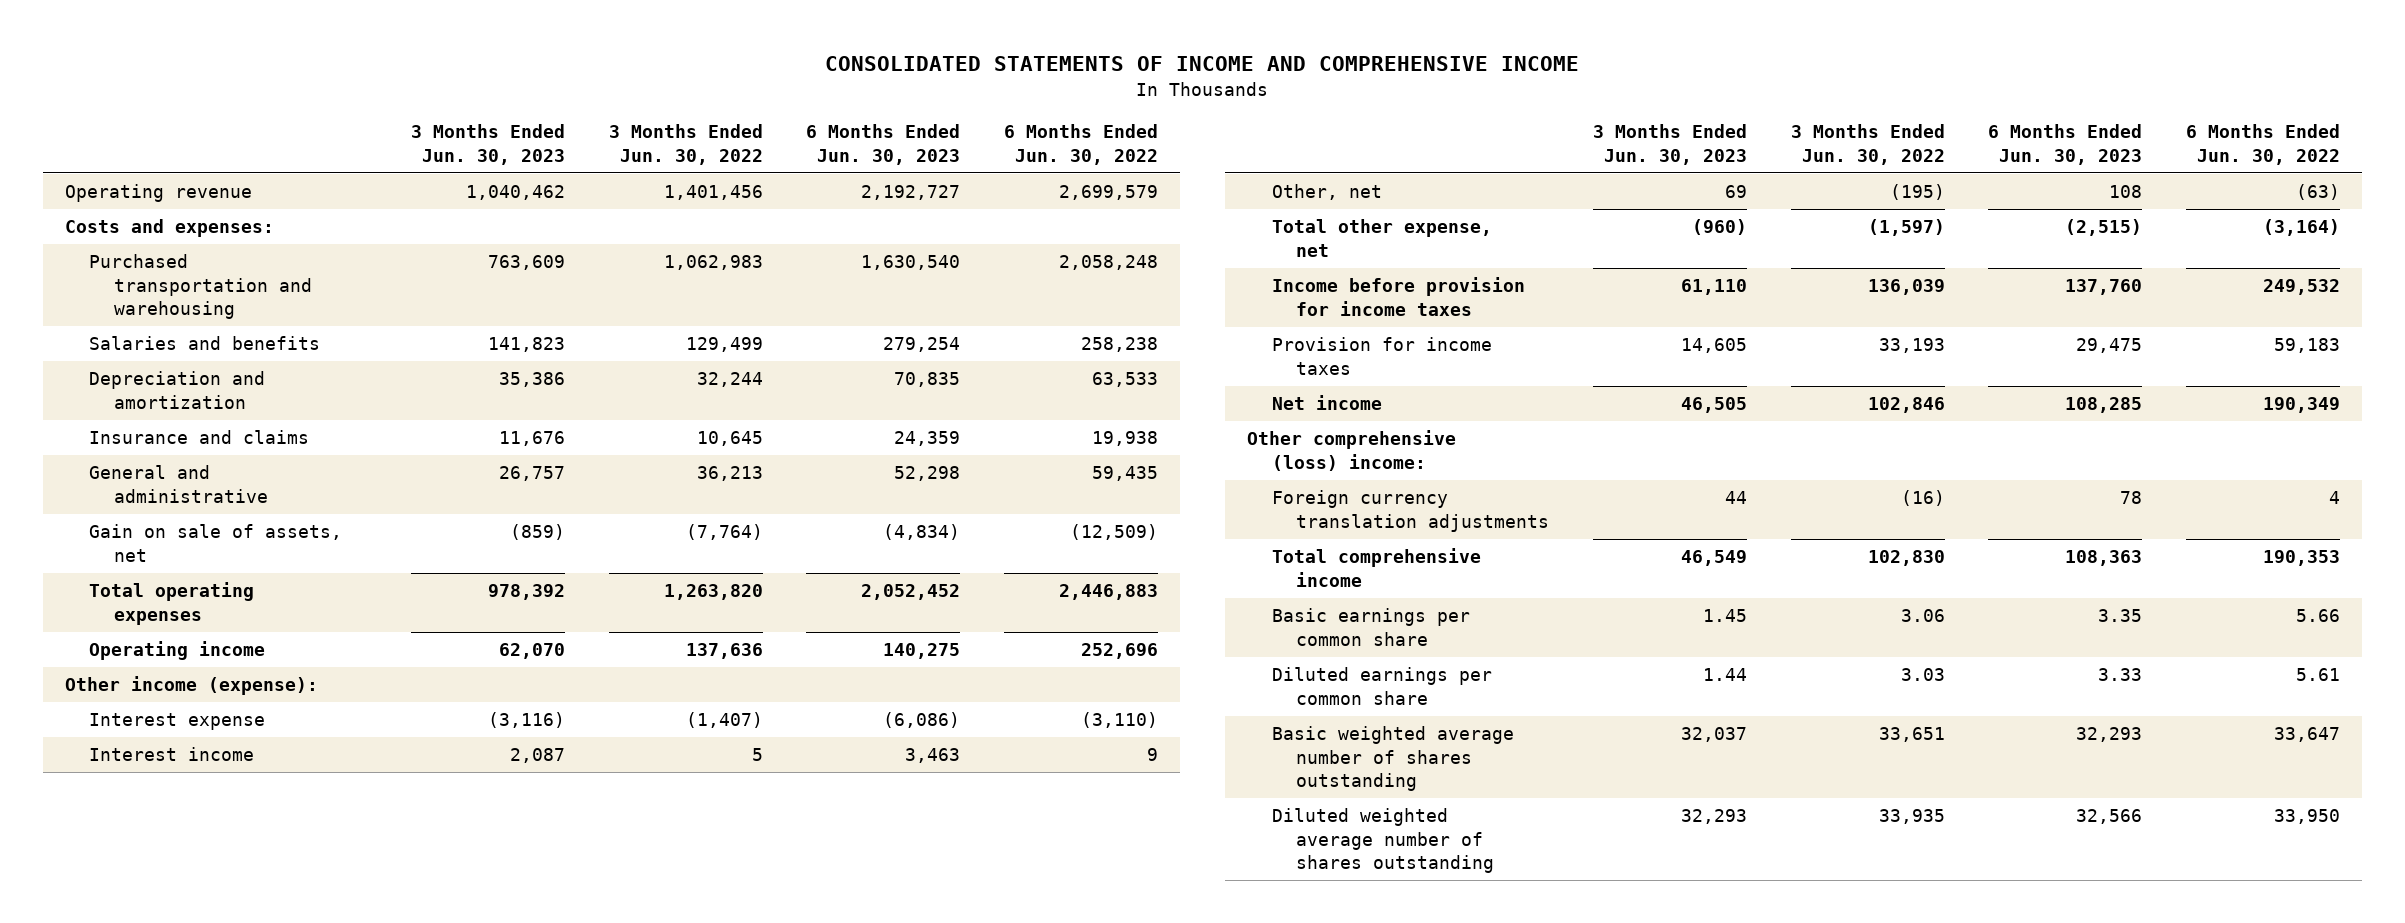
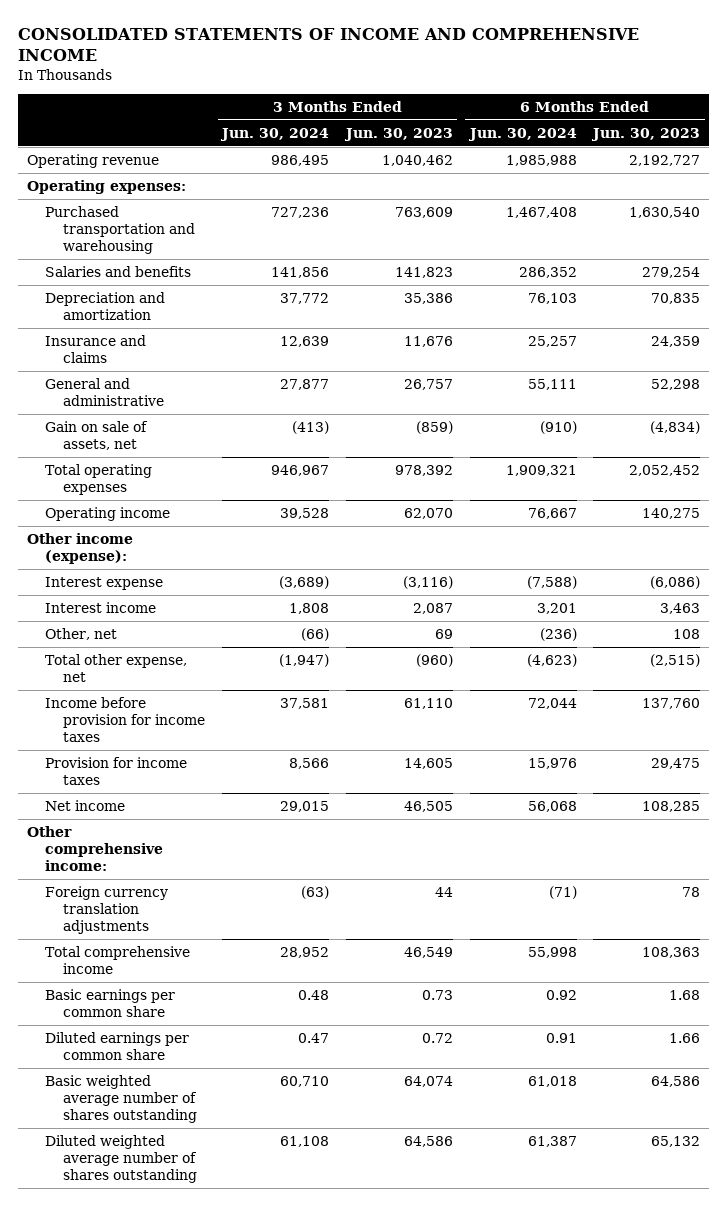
[608,124,763,165] 3 Months Ended Jun. 30, 2022 -> none
[1003,124,1158,165] 6 Months Ended Jun. 30, 2022 -> none
none -> [220,127,330,141] Jun. 30, 2024
none -> [467,127,577,141] Jun. 30, 2024
[64,219,274,238] Costs and expenses: -> [26,180,186,195] Operating expenses:
[1246,430,1456,471] Other comprehensive (loss) income: -> [26,826,164,872] Other comprehensive income:
[1703,609,1748,623] 1.45 -> [421,990,453,1001] 0.73
[2098,609,2143,623] 3.35 -> [669,990,701,1001] 1.68
[1703,668,1748,682] 1.44 -> [421,1033,453,1044] 0.72
[2098,668,2143,682] 3.33 -> [669,1033,701,1044] 1.66
[1681,727,1748,743] 32,037 -> [403,1076,453,1088] 64,074
[2076,727,2143,743] 32,293 -> [651,1076,701,1088] 64,586
[1681,809,1748,825] 32,293 -> [403,1136,453,1148] 64,586
[2076,809,2143,825] 32,566 -> [651,1136,701,1148] 65,132

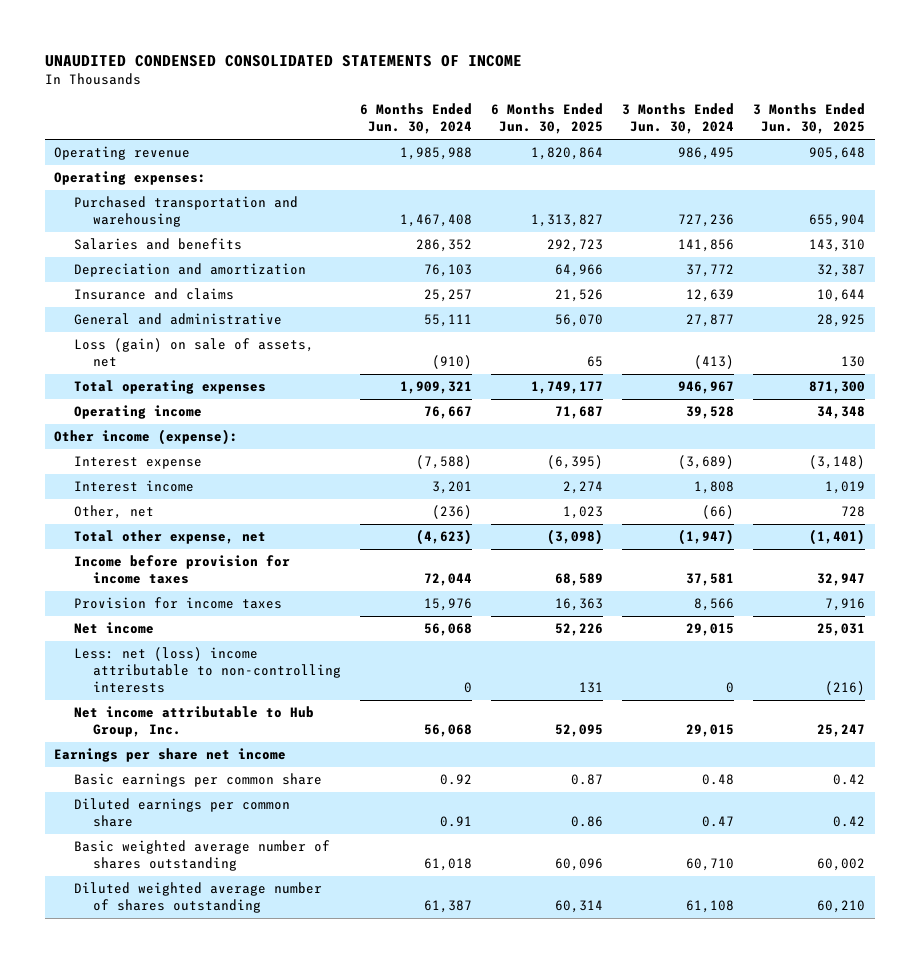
[18,27,640,62] CONSOLIDATED STATEMENTS OF INCOME AND COMPREHENSIVE INCOME -> [44,54,522,67] UNAUDITED CONDENSED CONSOLIDATED STATEMENTS OF INCOME
[343,127,453,141] Jun. 30, 2023 -> none
[591,127,701,141] Jun. 30, 2023 -> none
none -> [491,103,604,135] 6 Months Ended Jun. 30, 2025
none -> [753,103,866,135] 3 Months Ended Jun. 30, 2025
[45,421,149,451] Gain on sale of assets, net -> [73,338,314,368] Loss (gain) on sale of assets, net
[26,826,164,872] Other comprehensive income: -> none
[45,886,169,935] Foreign currency translation adjustments -> none
[45,946,191,975] Total comprehensive income -> none
none -> [73,647,342,694] Less: net (loss) income attributable to non-controlling interests
none -> [73,706,314,738] Net income attributable to Hub Group, Inc.
none -> [54,748,287,763] Earnings per share net income

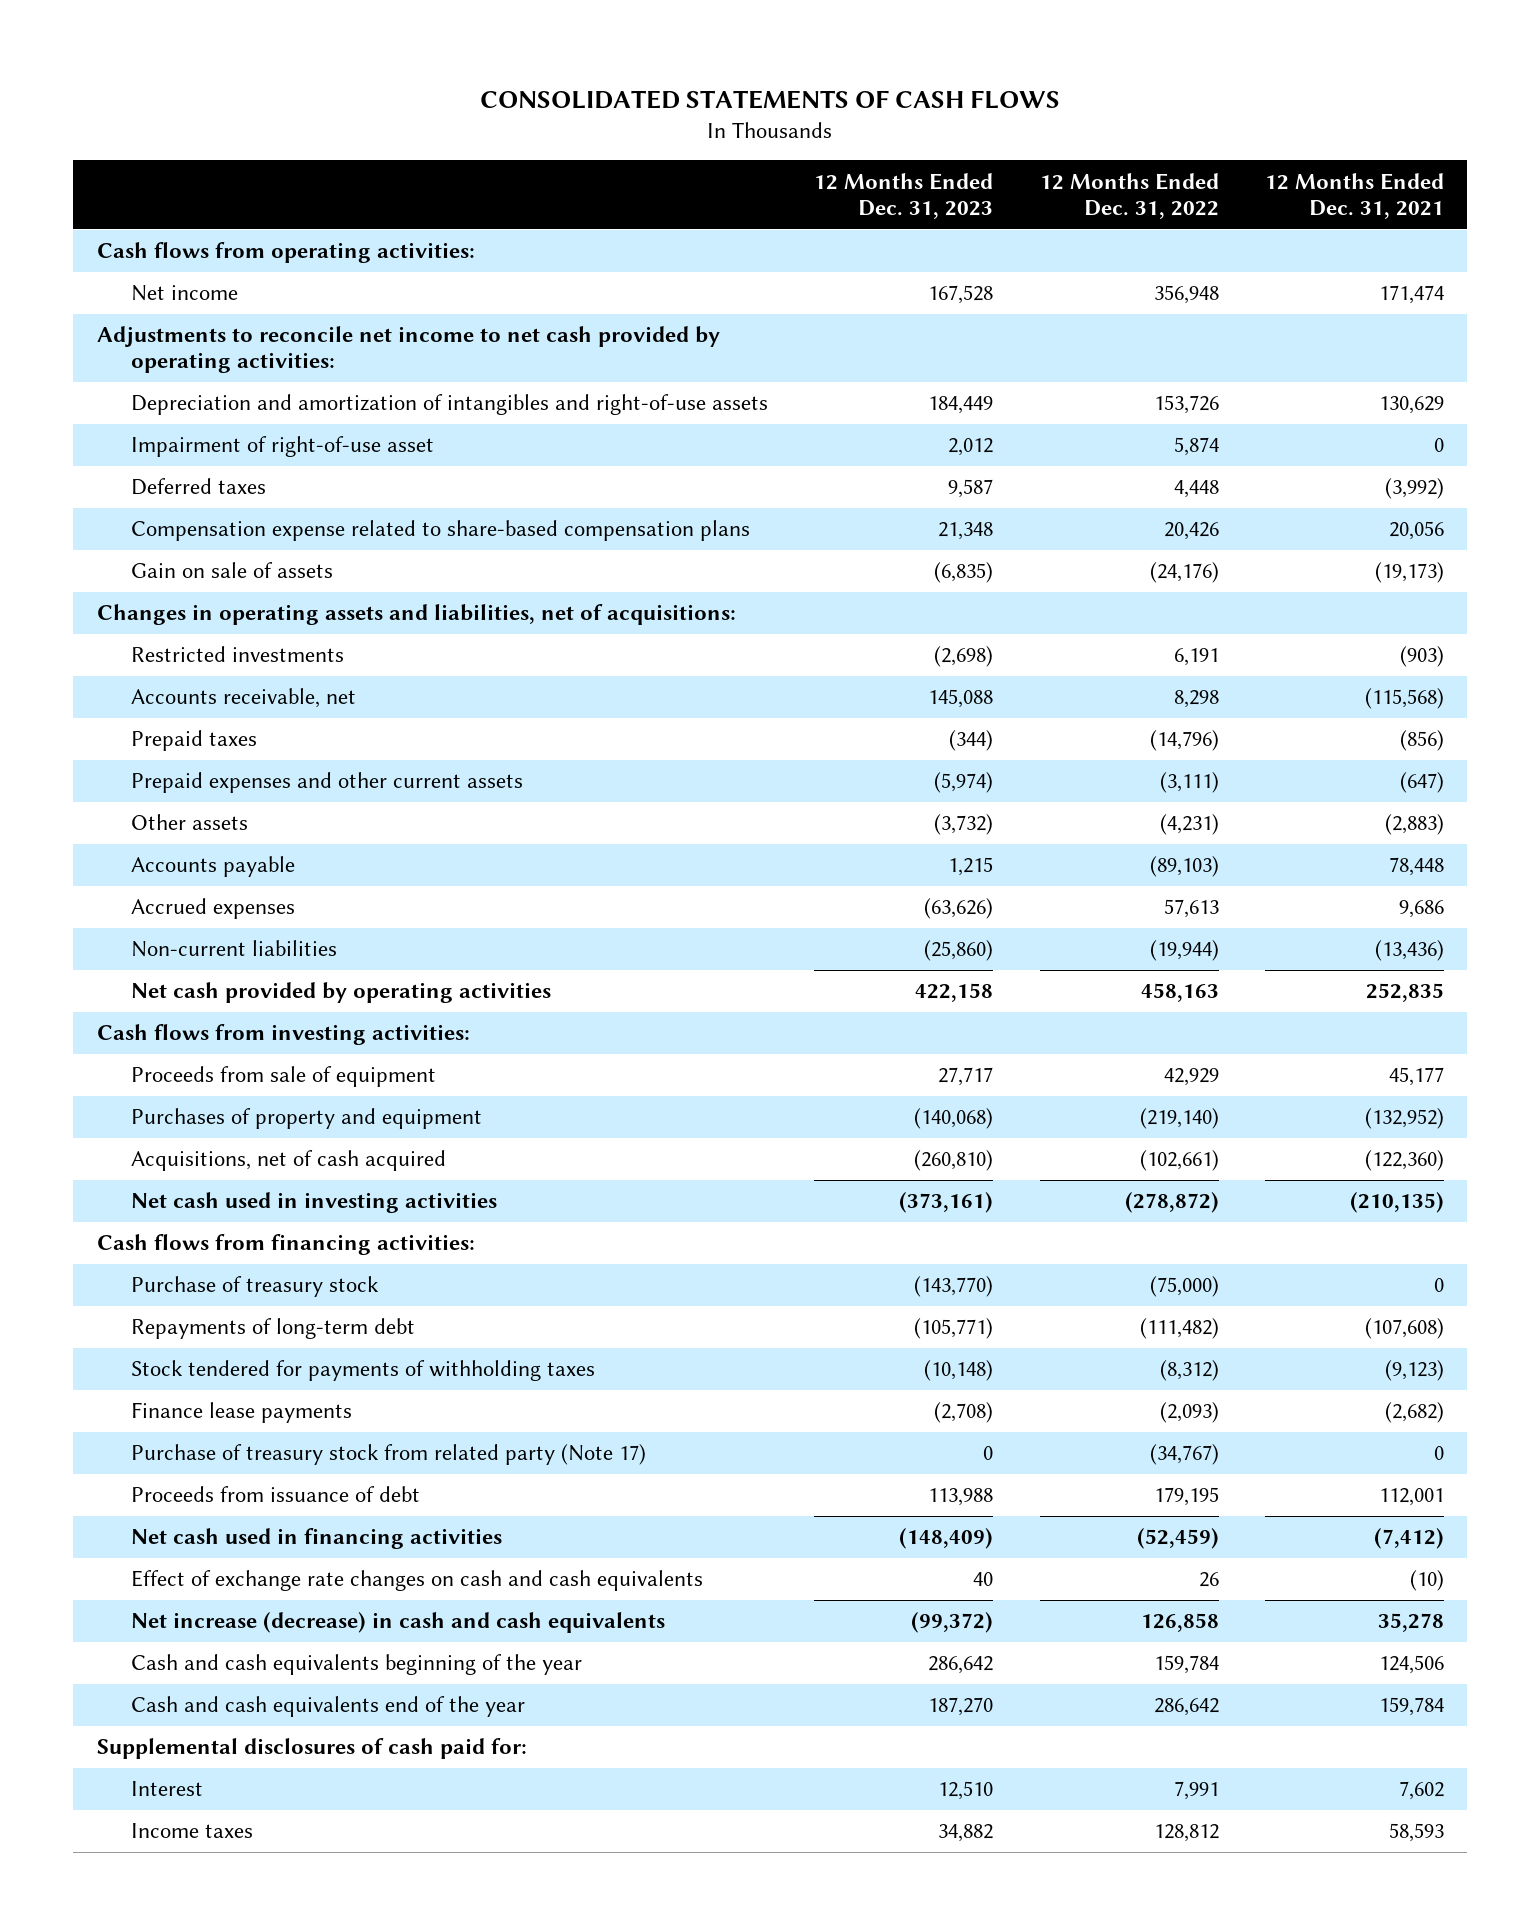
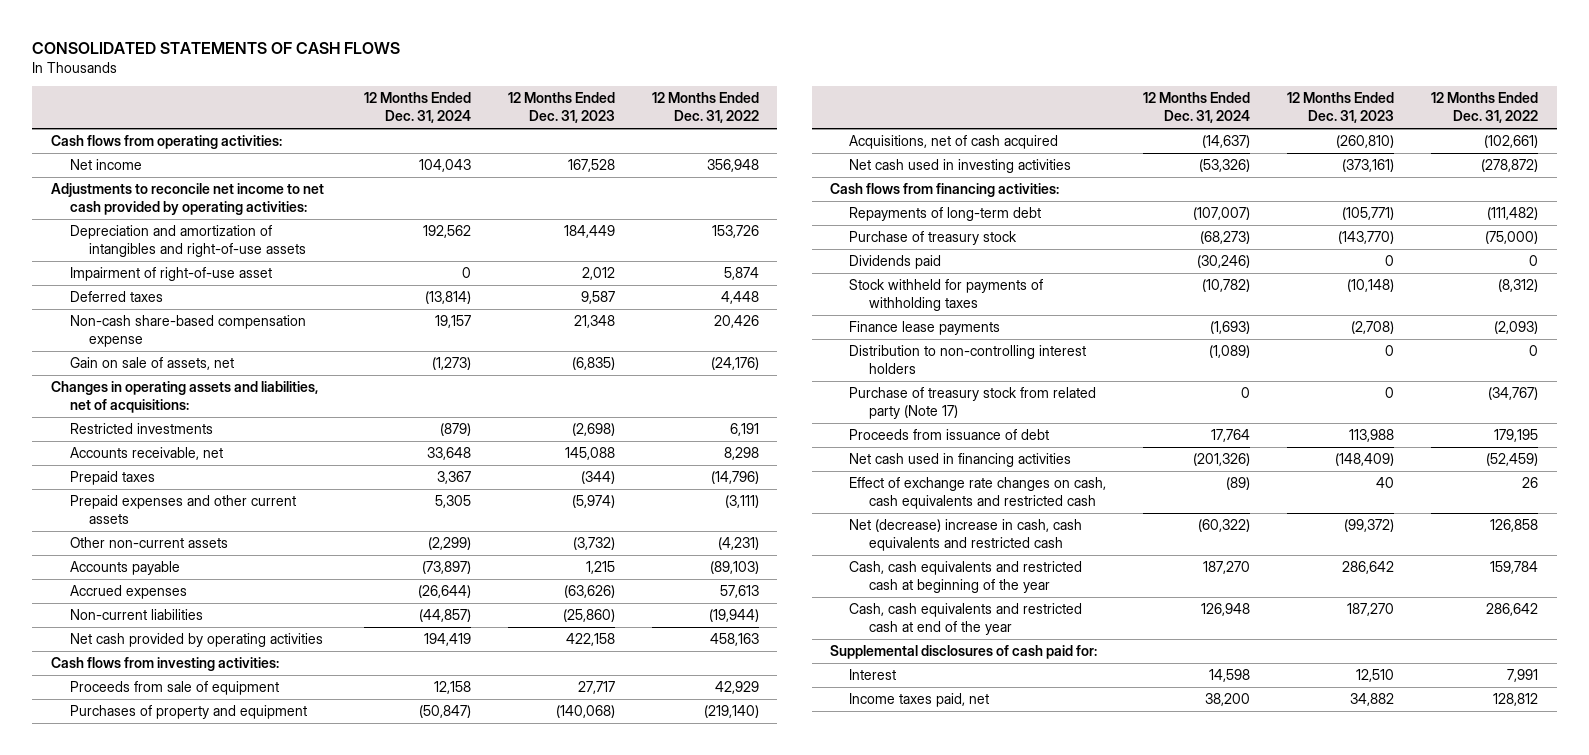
[1264,172,1444,219] 12 Months Ended Dec. 31, 2021 -> none
none -> [363,92,471,124] 12 Months Ended Dec. 31, 2024
[131,520,751,542] Compensation expense related to share-based compensation plans -> [69,314,306,348] Non-cash share-based compensation expense
[131,562,334,579] Gain on sale of assets -> [69,356,234,370] Gain on sale of assets, net
[131,814,249,831] Other assets -> [69,536,228,548] Other non-current assets
[131,1276,380,1298] Purchase of treasury stock -> [849,230,1018,245] Purchase of treasury stock
none -> [849,254,942,269] Dividends paid
[131,1360,596,1382] Stock tendered for payments of withholding taxes -> [849,278,1044,312] Stock withheld for payments of withholding taxes
none -> [849,344,1087,375] Distribution to non-controlling interest holders
[131,1570,704,1592] Effect of exchange rate changes on cash and cash equivalents -> [849,476,1107,510] Effect of exchange rate changes on cash, cash equivalents and restricted cash
[131,1612,666,1634] Net increase (decrease) in cash and cash equivalents -> [849,518,1083,552] Net (decrease) increase in cash, cash equivalents and restricted cash
[131,1654,583,1676] Cash and cash equivalents beginning of the year -> [849,560,1083,594] Cash, cash equivalents and restricted cash at beginning of the year
[131,1696,526,1718] Cash and cash equivalents end of the year -> [849,602,1083,636] Cash, cash equivalents and restricted cash at end of the year
[131,1823,254,1839] Income taxes -> [849,692,990,707] Income taxes paid, net

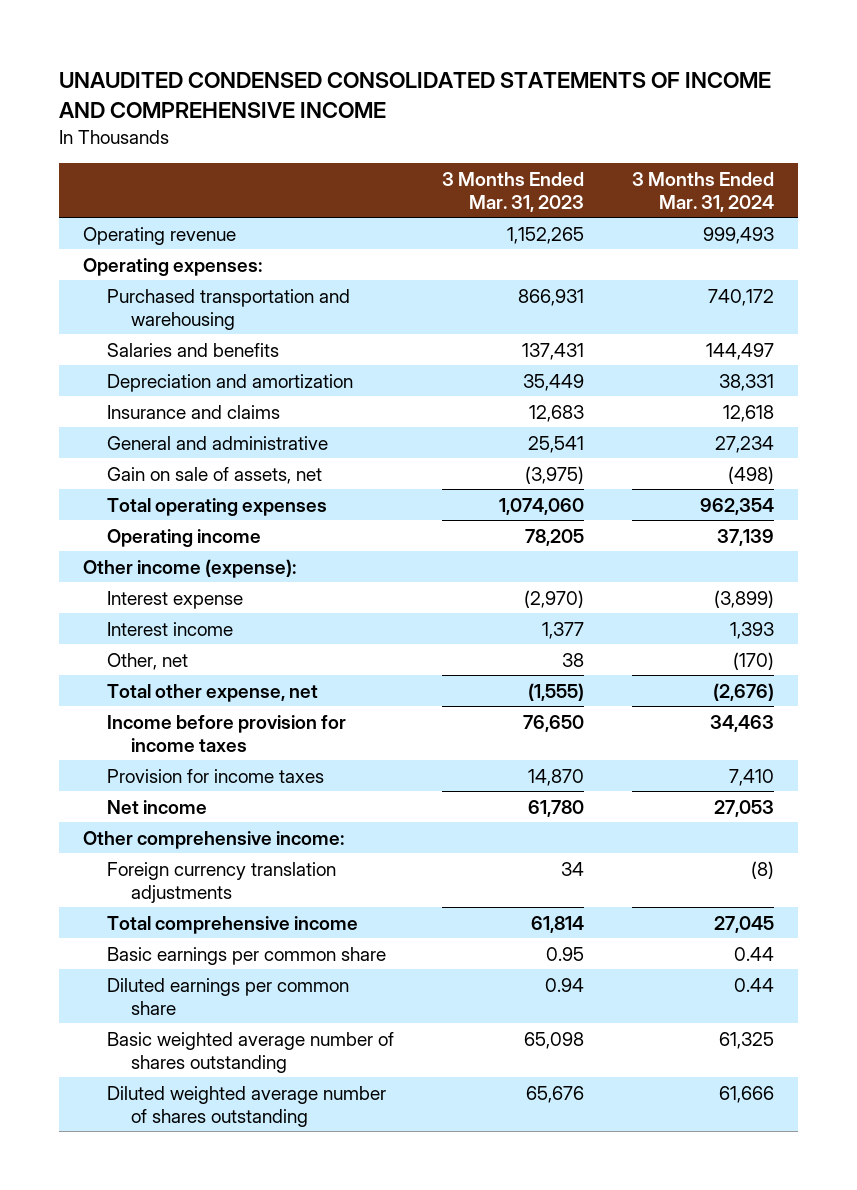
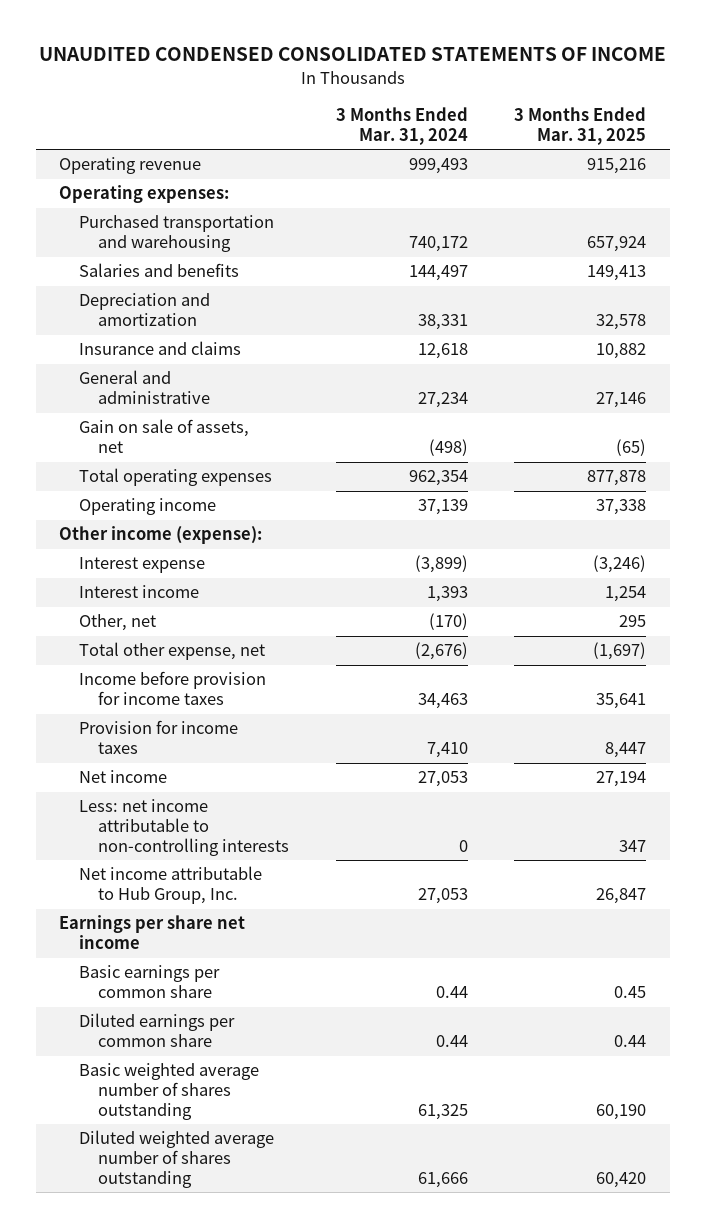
[58,72,771,118] UNAUDITED CONDENSED CONSOLIDATED STATEMENTS OF INCOME AND COMPREHENSIVE INCOME -> [38,47,666,62] UNAUDITED CONDENSED CONSOLIDATED STATEMENTS OF INCOME
[442,171,585,212] 3 Months Ended Mar. 31, 2023 -> none
none -> [514,106,647,145] 3 Months Ended Mar. 31, 2025
[82,830,344,849] Other comprehensive income: -> none
[106,861,336,903] Foreign currency translation adjustments -> none
[106,915,358,934] Total comprehensive income -> none
none -> [78,799,289,857] Less: net income attributable to non-controlling interests
none -> [78,866,262,905] Net income attributable to Hub Group, Inc.
none -> [59,915,246,950] Earnings per share net income

